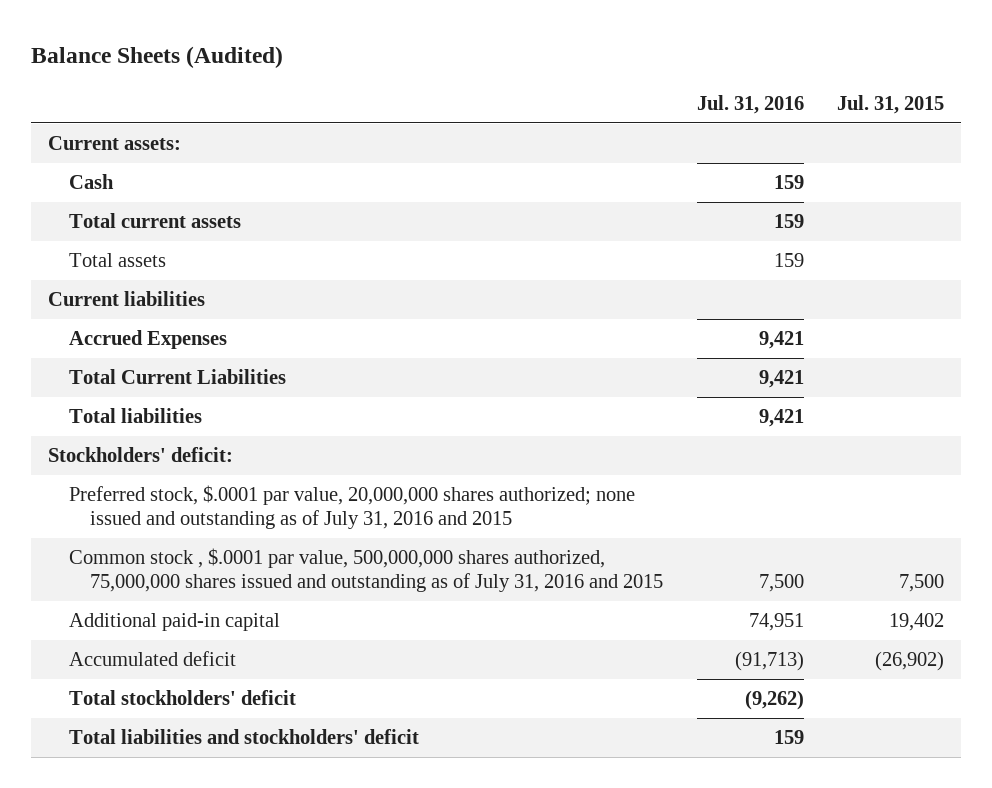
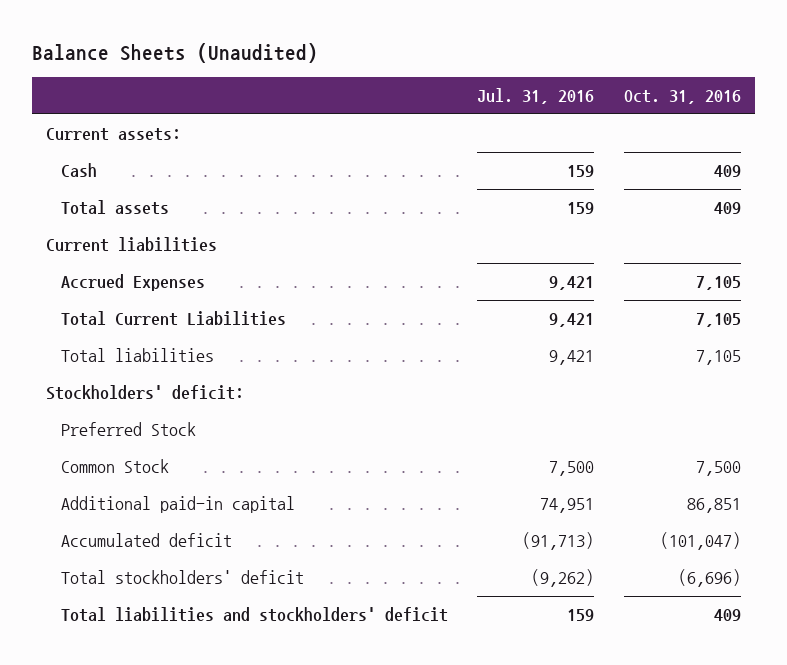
[31,46,284,69] Balance Sheets (Audited) -> [31,43,318,64] Balance Sheets (Unaudited)
[837,94,945,114] Jul. 31, 2015 -> none
none -> [623,90,741,105] Oct. 31, 2016
[69,213,242,229] Total current assets -> none
[69,485,636,530] Preferred stock, $.0001 par value, 20,000,000 shares authorized; none issued and outstanding as of July 31, 2016 and 2015 -> [60,421,196,436] Preferred Stock
[69,548,664,593] Common stock , $.0001 par value, 500,000,000 shares authorized, 75,000,000 shares issued and outstanding as of July 31, 2016 and 2015 -> [60,458,169,473] Common Stock

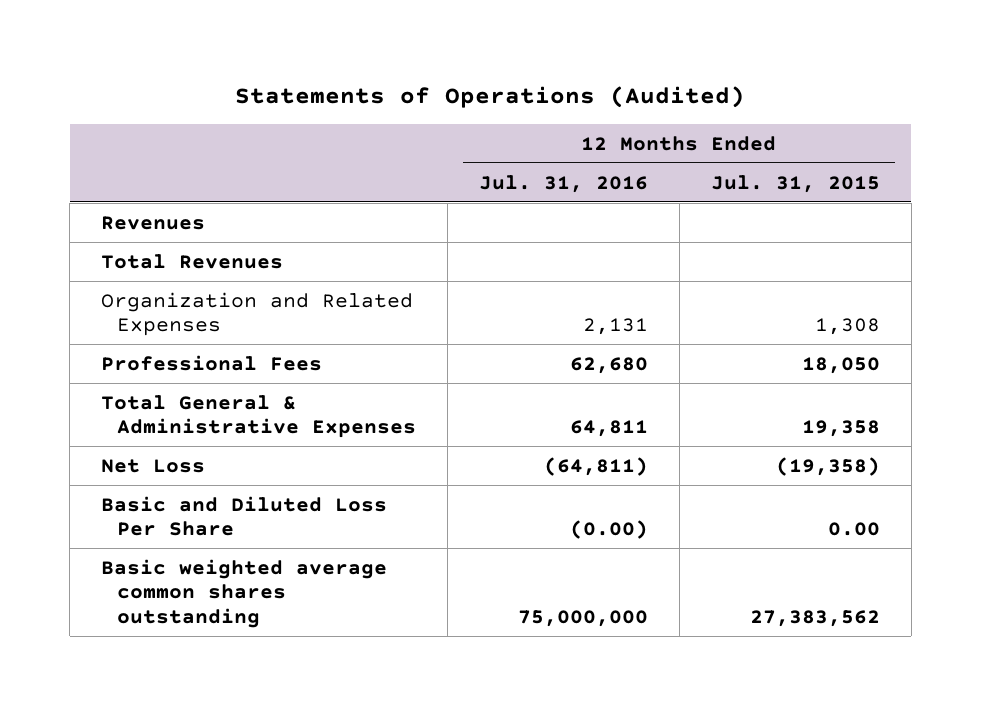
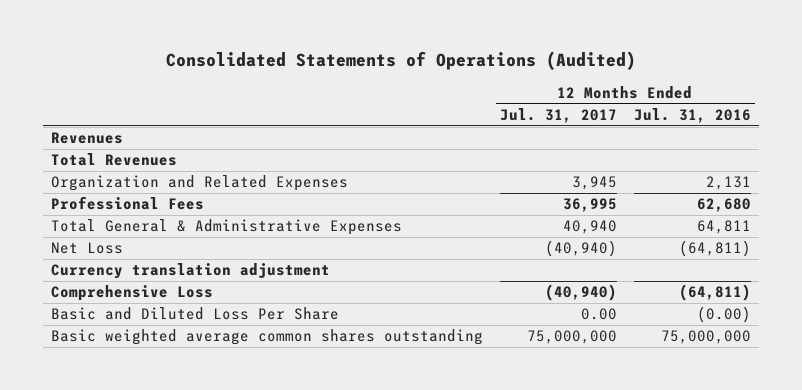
[235,85,746,108] Statements of Operations (Audited) -> [166,51,637,71] Consolidated Statements of Operations (Audited)
[710,174,880,193] Jul. 31, 2015 -> none
none -> [500,108,618,124] Jul. 31, 2017
none -> [51,263,331,280] Currency translation adjustment
none -> [51,285,214,302] Comprehensive Loss

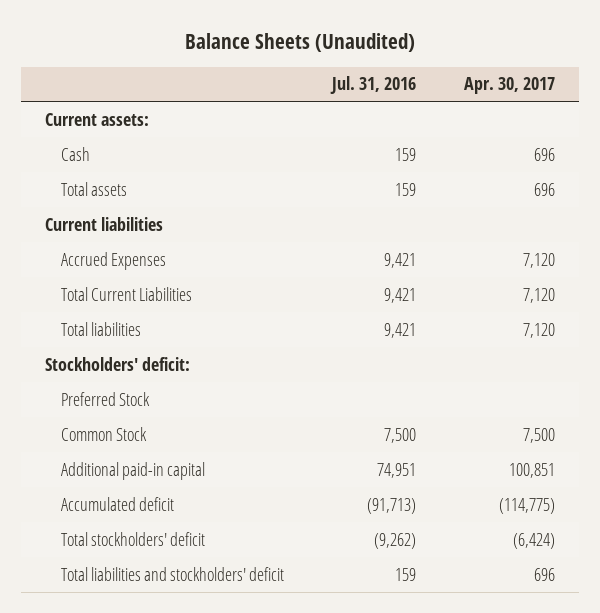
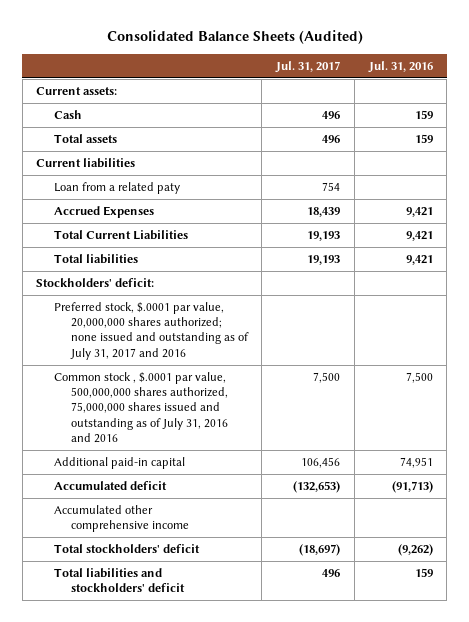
[185,32,416,52] Balance Sheets (Unaudited) -> [106,30,363,45] Consolidated Balance Sheets (Audited)
[464,77,556,95] Apr. 30, 2017 -> none
none -> [275,60,341,73] Jul. 31, 2017
none -> [53,182,180,195] Loan from a related paty
[60,391,150,406] Preferred Stock -> [53,302,249,360] Preferred stock, $.0001 par value, 20,000,000 shares authorized; none issued and outstanding as of July 31, 2017 and 2016
[60,426,147,441] Common Stock -> [53,372,228,443] Common stock , $.0001 par value, 500,000,000 shares authorized, 75,000,000 shares issued and outstanding as of July 31, 2016 and 2016
none -> [53,505,189,533] Accumulated other comprehensive income

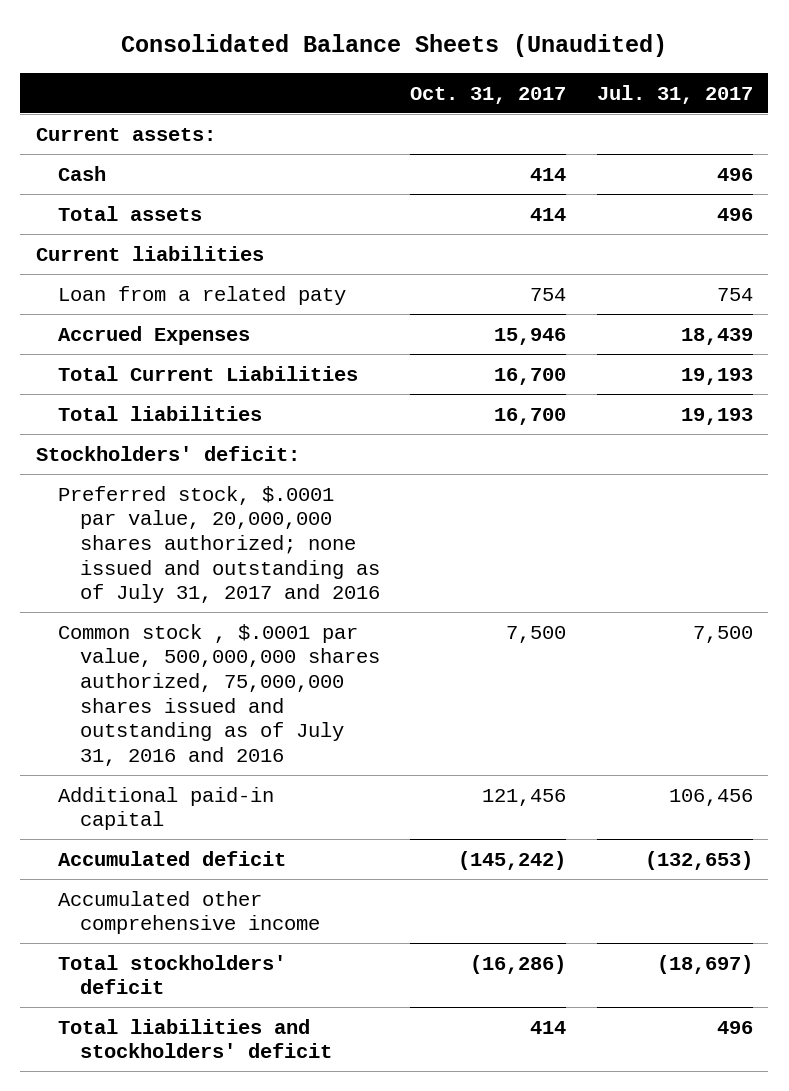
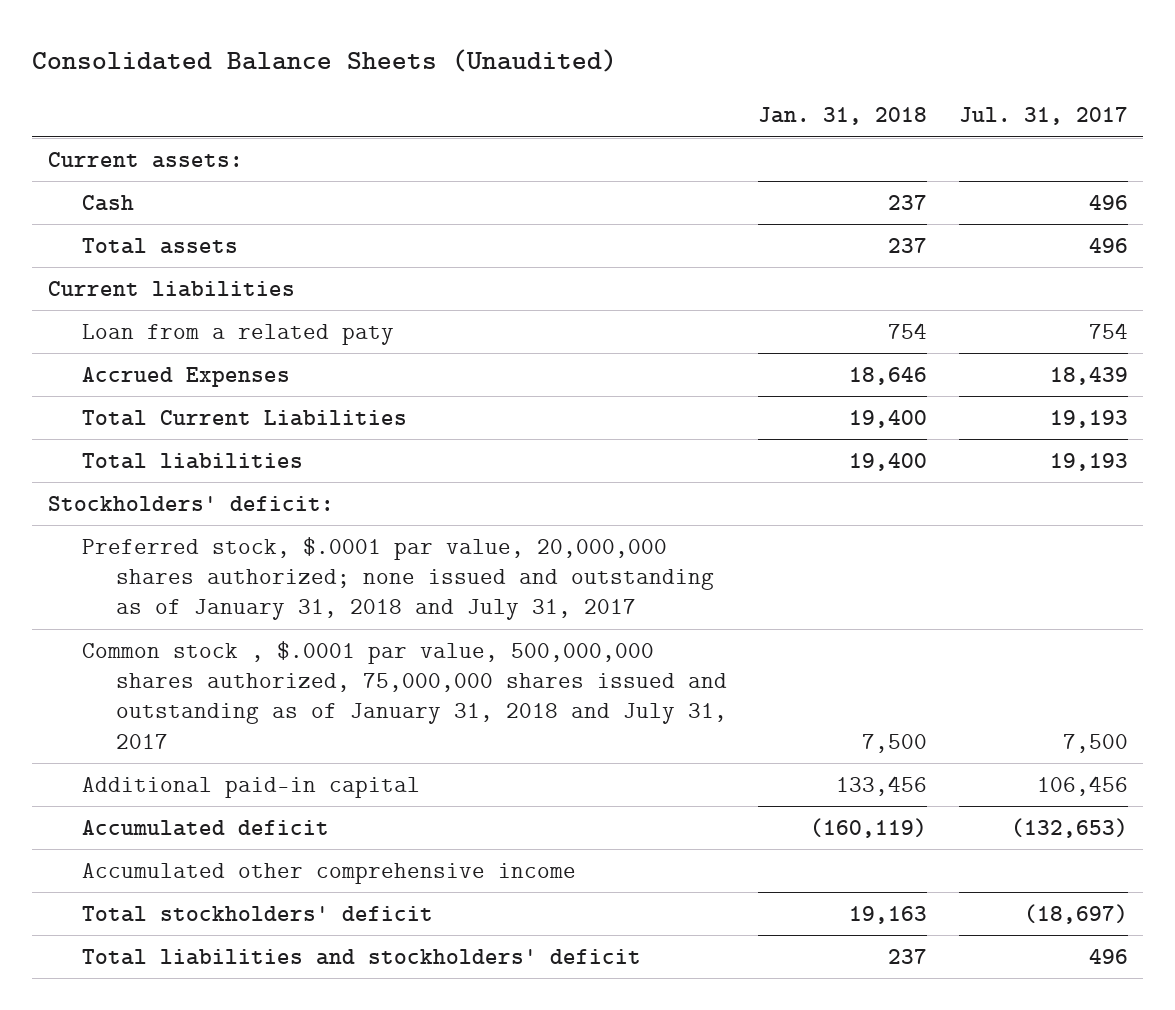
[410,86,567,104] Oct. 31, 2017 -> none
none -> [758,107,928,126] Jan. 31, 2018
[57,485,380,604] Preferred stock, $.0001 par value, 20,000,000 shares authorized; none issued and outstanding as of July 31, 2017 and 2016 -> [81,536,714,621] Preferred stock, $.0001 par value, 20,000,000 shares authorized; none issued and outstanding as of January 31, 2018 and July 31, 2017
[57,623,380,766] Common stock , $.0001 par value, 500,000,000 shares authorized, 75,000,000 shares issued and outstanding as of July 31, 2016 and 2016 -> [81,640,727,749] Common stock , $.0001 par value, 500,000,000 shares authorized, 75,000,000 shares issued and outstanding as of January 31, 2018 and July 31, 2017

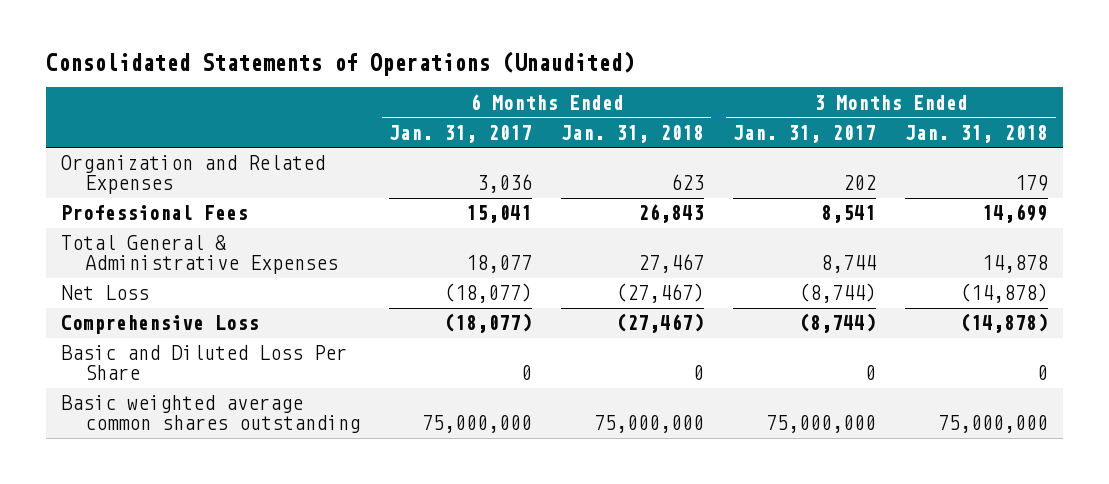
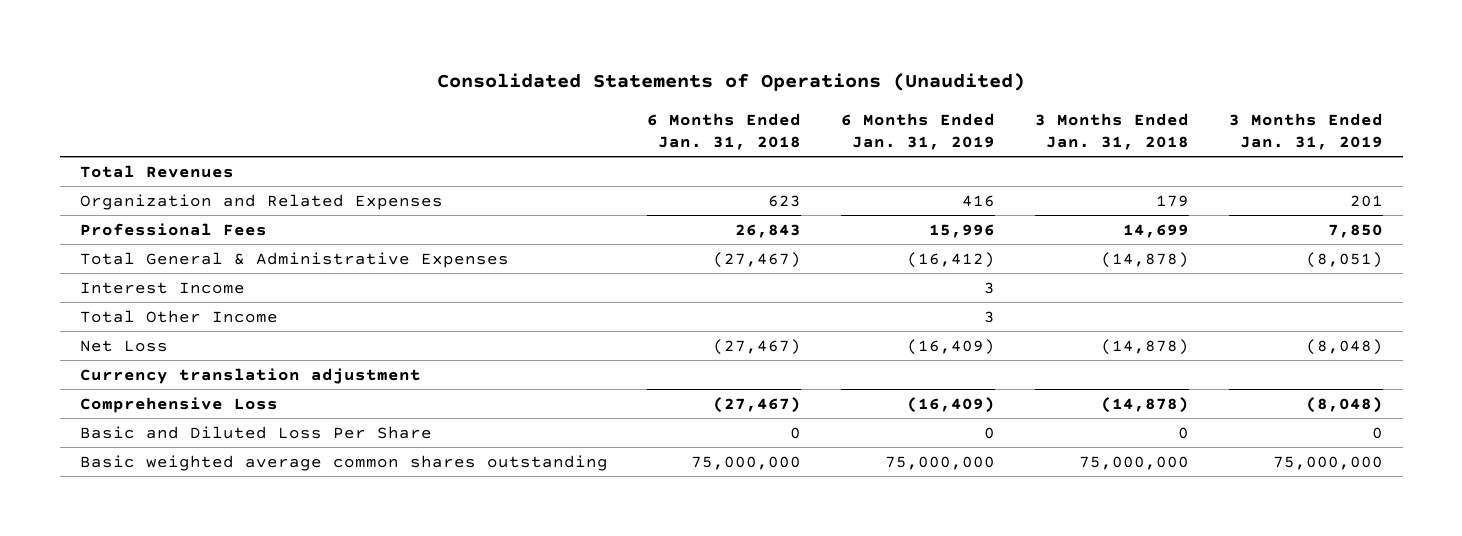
[389,124,533,143] Jan. 31, 2017 -> none
[733,124,877,143] Jan. 31, 2017 -> none
none -> [841,112,996,151] 6 Months Ended Jan. 31, 2019
none -> [1228,112,1383,151] 3 Months Ended Jan. 31, 2019
none -> [79,164,234,178] Total Revenues
[638,253,705,273] 27,467 -> [713,251,802,268] (27,467)
[982,254,1049,273] 14,878 -> [1101,251,1190,268] (14,878)
none -> [79,281,245,294] Interest Income
none -> [79,309,278,323] Total Other Income
none -> [79,367,421,384] Currency translation adjustment

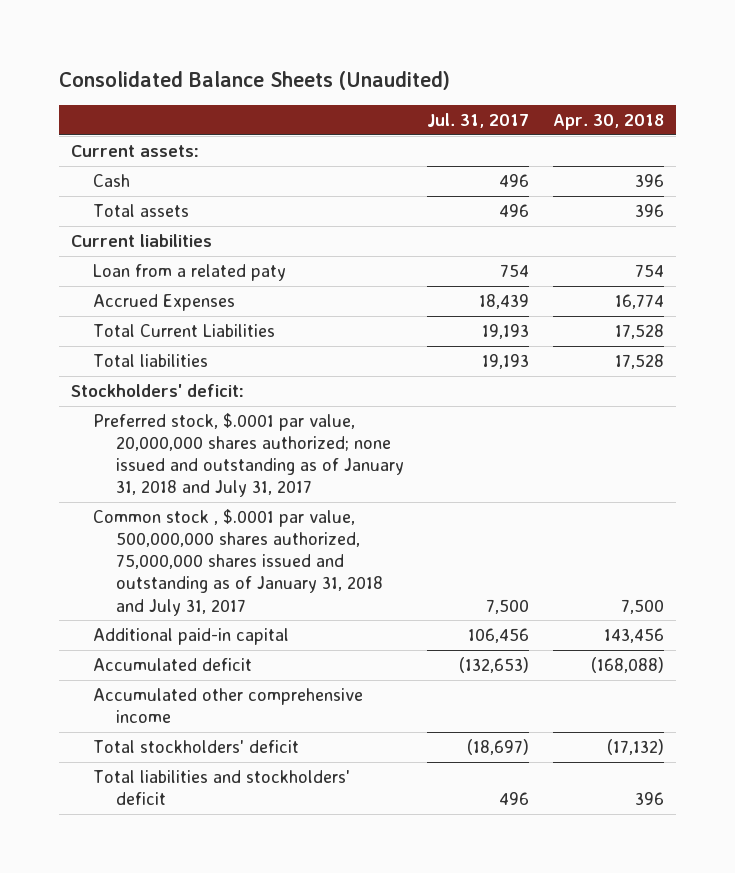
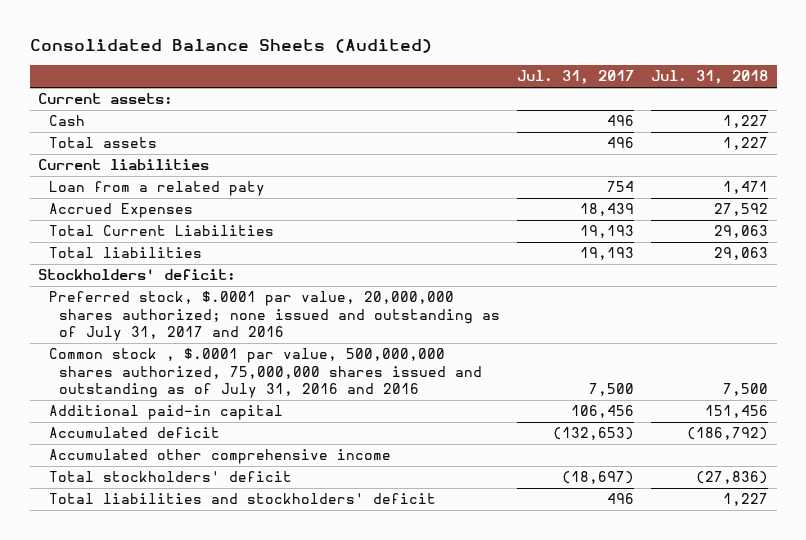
[58,70,450,90] Consolidated Balance Sheets (Unaudited) -> [29,39,432,54] Consolidated Balance Sheets (Audited)
[553,114,665,131] Apr. 30, 2018 -> none
none -> [651,70,769,85] Jul. 31, 2018
[93,412,404,498] Preferred stock, $.0001 par value, 20,000,000 shares authorized; none issued and outstanding as of January 31, 2018 and July 31, 2017 -> [48,291,500,342] Preferred stock, $.0001 par value, 20,000,000 shares authorized; none issued and outstanding as of July 31, 2017 and 2016
[93,508,383,616] Common stock , $.0001 par value, 500,000,000 shares authorized, 75,000,000 shares issued and outstanding as of January 31, 2018 and July 31, 2017 -> [48,348,482,399] Common stock , $.0001 par value, 500,000,000 shares authorized, 75,000,000 shares issued and outstanding as of July 31, 2016 and 2016

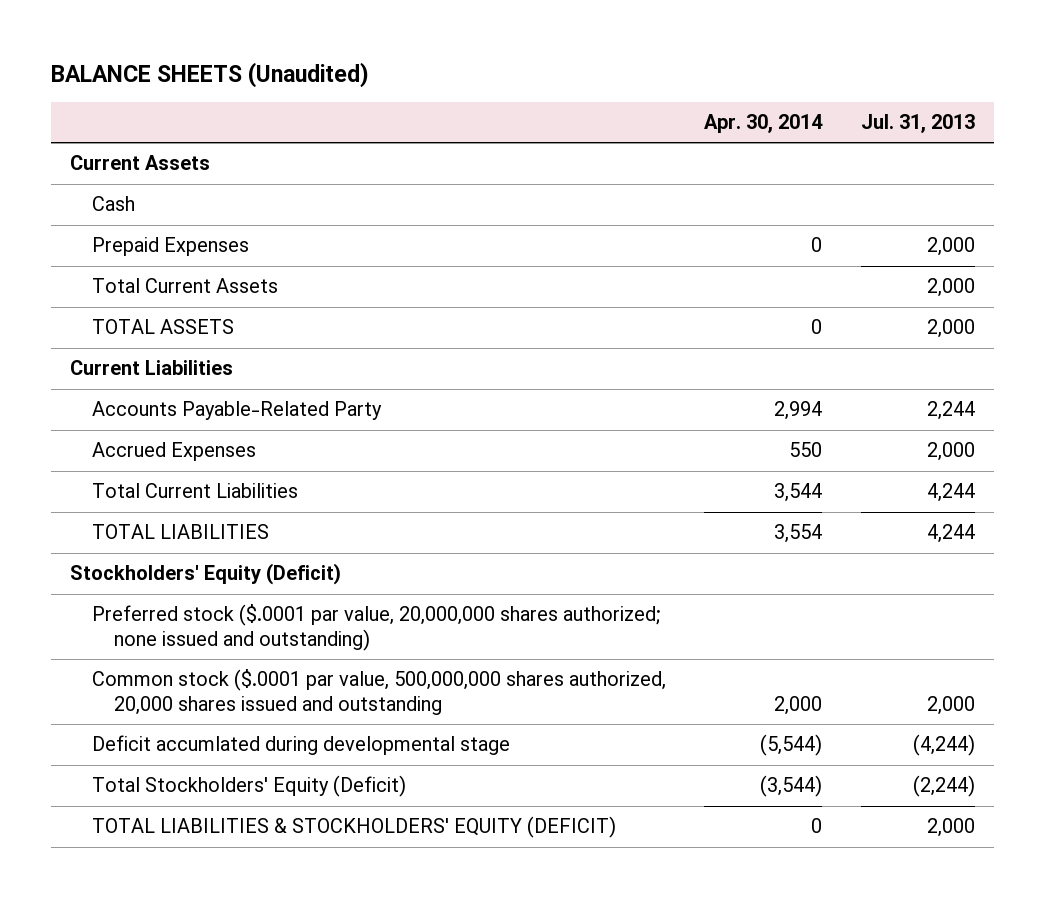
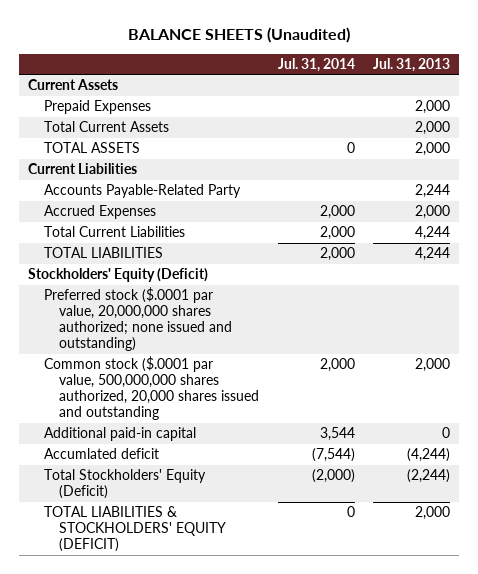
[704,113,824,133] Apr. 30, 2014 -> none
none -> [277,58,355,73] Jul. 31, 2014
[91,196,135,212] Cash -> none
none -> [43,427,196,442] Additional paid-in capital
[91,735,510,756] Deficit accumlated during developmental stage -> [43,448,159,460] Accumlated deficit

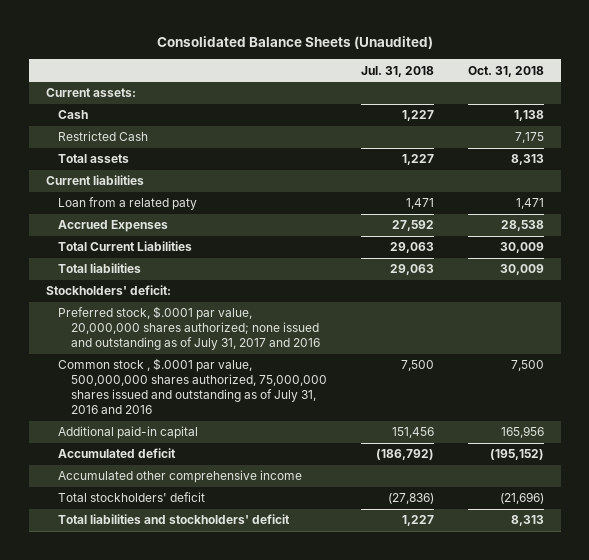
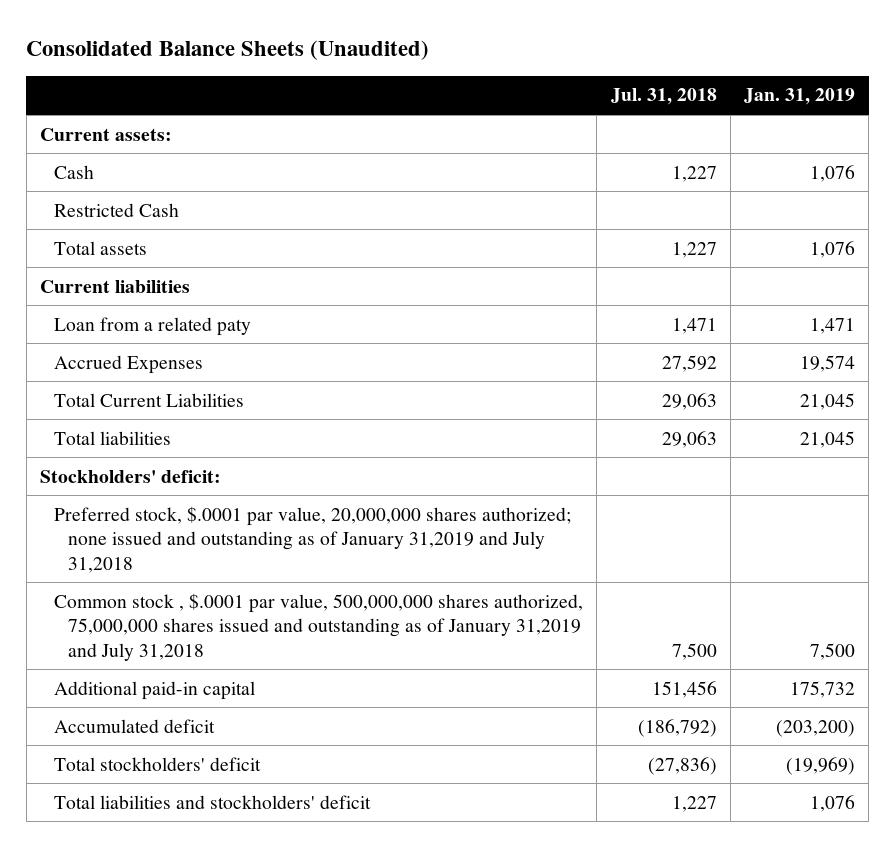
[467,65,544,77] Oct. 31, 2018 -> none
none -> [744,88,856,106] Jan. 31, 2019
[58,306,321,351] Preferred stock, $.0001 par value, 20,000,000 shares authorized; none issued and outstanding as of July 31, 2017 and 2016 -> [54,505,572,573] Preferred stock, $.0001 par value, 20,000,000 shares authorized; none issued and outstanding as of January 31,2019 and July 31,2018
[58,358,328,415] Common stock , $.0001 par value, 500,000,000 shares authorized, 75,000,000 shares issued and outstanding as of July 31, 2016 and 2016 -> [54,592,584,661] Common stock , $.0001 par value, 500,000,000 shares authorized, 75,000,000 shares issued and outstanding as of January 31,2019 and July 31,2018
[58,470,303,484] Accumulated other comprehensive income -> none

